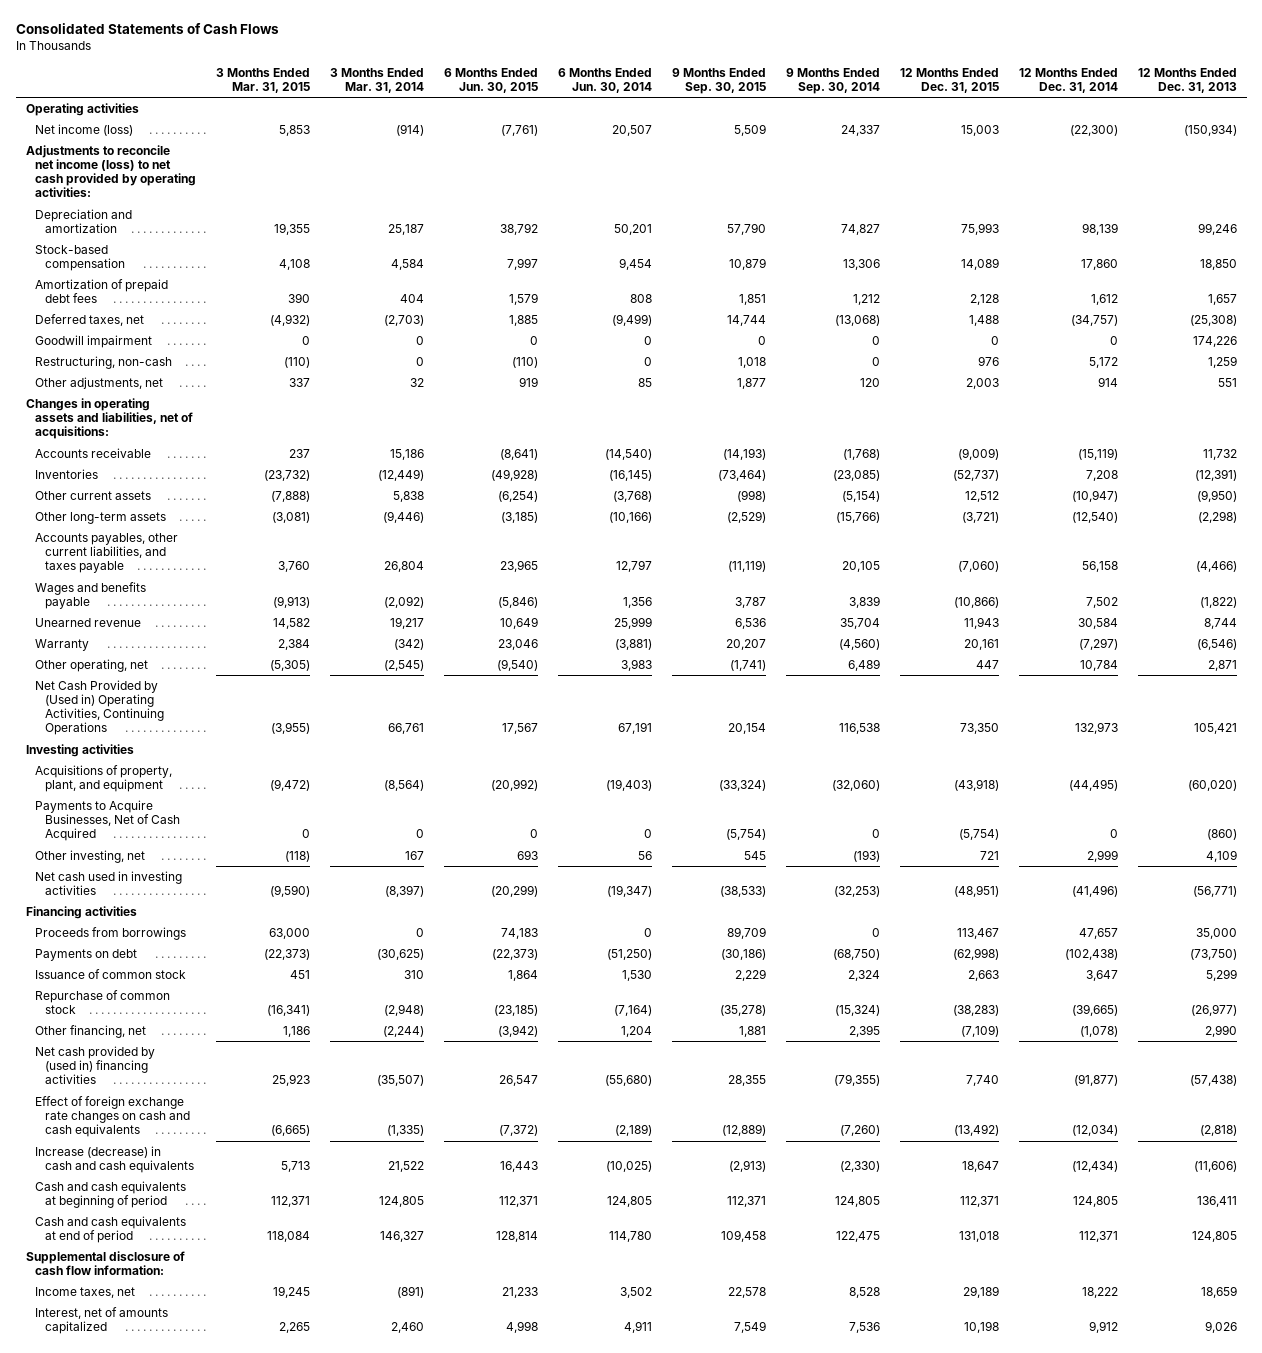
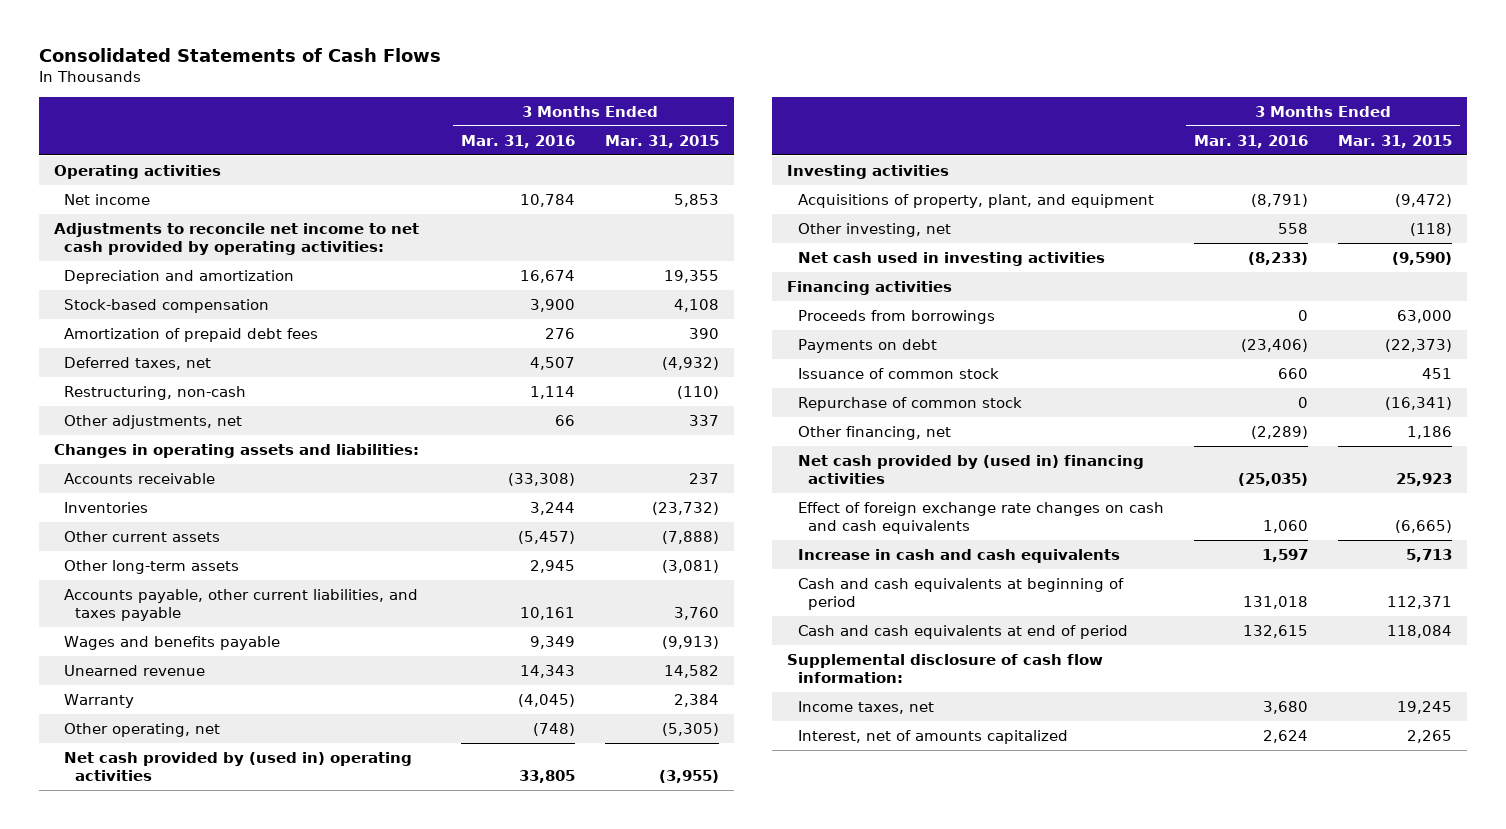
[330,68,425,94] 3 Months Ended Mar. 31, 2014 -> none
[444,68,539,94] 6 Months Ended Jun. 30, 2015 -> none
[558,68,653,94] 6 Months Ended Jun. 30, 2014 -> none
[672,68,767,95] 9 Months Ended Sep. 30, 2015 -> none
[785,68,880,95] 9 Months Ended Sep. 30, 2014 -> none
[899,68,999,94] 12 Months Ended Dec. 31, 2015 -> none
[1018,68,1118,94] 12 Months Ended Dec. 31, 2014 -> none
[1137,68,1237,94] 12 Months Ended Dec. 31, 2013 -> none
none -> [460,134,575,148] Mar. 31, 2016
[35,123,134,136] Net income (loss) -> [64,193,151,205] Net income
[25,144,197,198] Adjustments to reconcile net income (loss) to net cash provided by operating activities: -> [53,222,419,255] Adjustments to reconcile net income to net cash provided by operating activities:
[35,334,153,348] Goodwill impairment -> none
[25,397,194,440] Changes in operating assets and liabilities, net of acquisitions: -> [53,443,419,458] Changes in operating assets and liabilities:
[35,532,179,574] Accounts payables, other current liabilities, and taxes payable -> [64,588,419,621] Accounts payable, other current liabilities, and taxes payable
[35,679,165,736] Net Cash Provided by (Used in) Operating Activities, Continuing Operations -> [64,751,413,781] Net cash provided by (used in) operating activities
[35,799,181,842] Payments to Acquire Businesses, Net of Cash Acquired -> none
[35,1145,195,1174] Increase (decrease) in cash and cash equivalents -> [797,548,1120,563] Increase in cash and cash equivalents

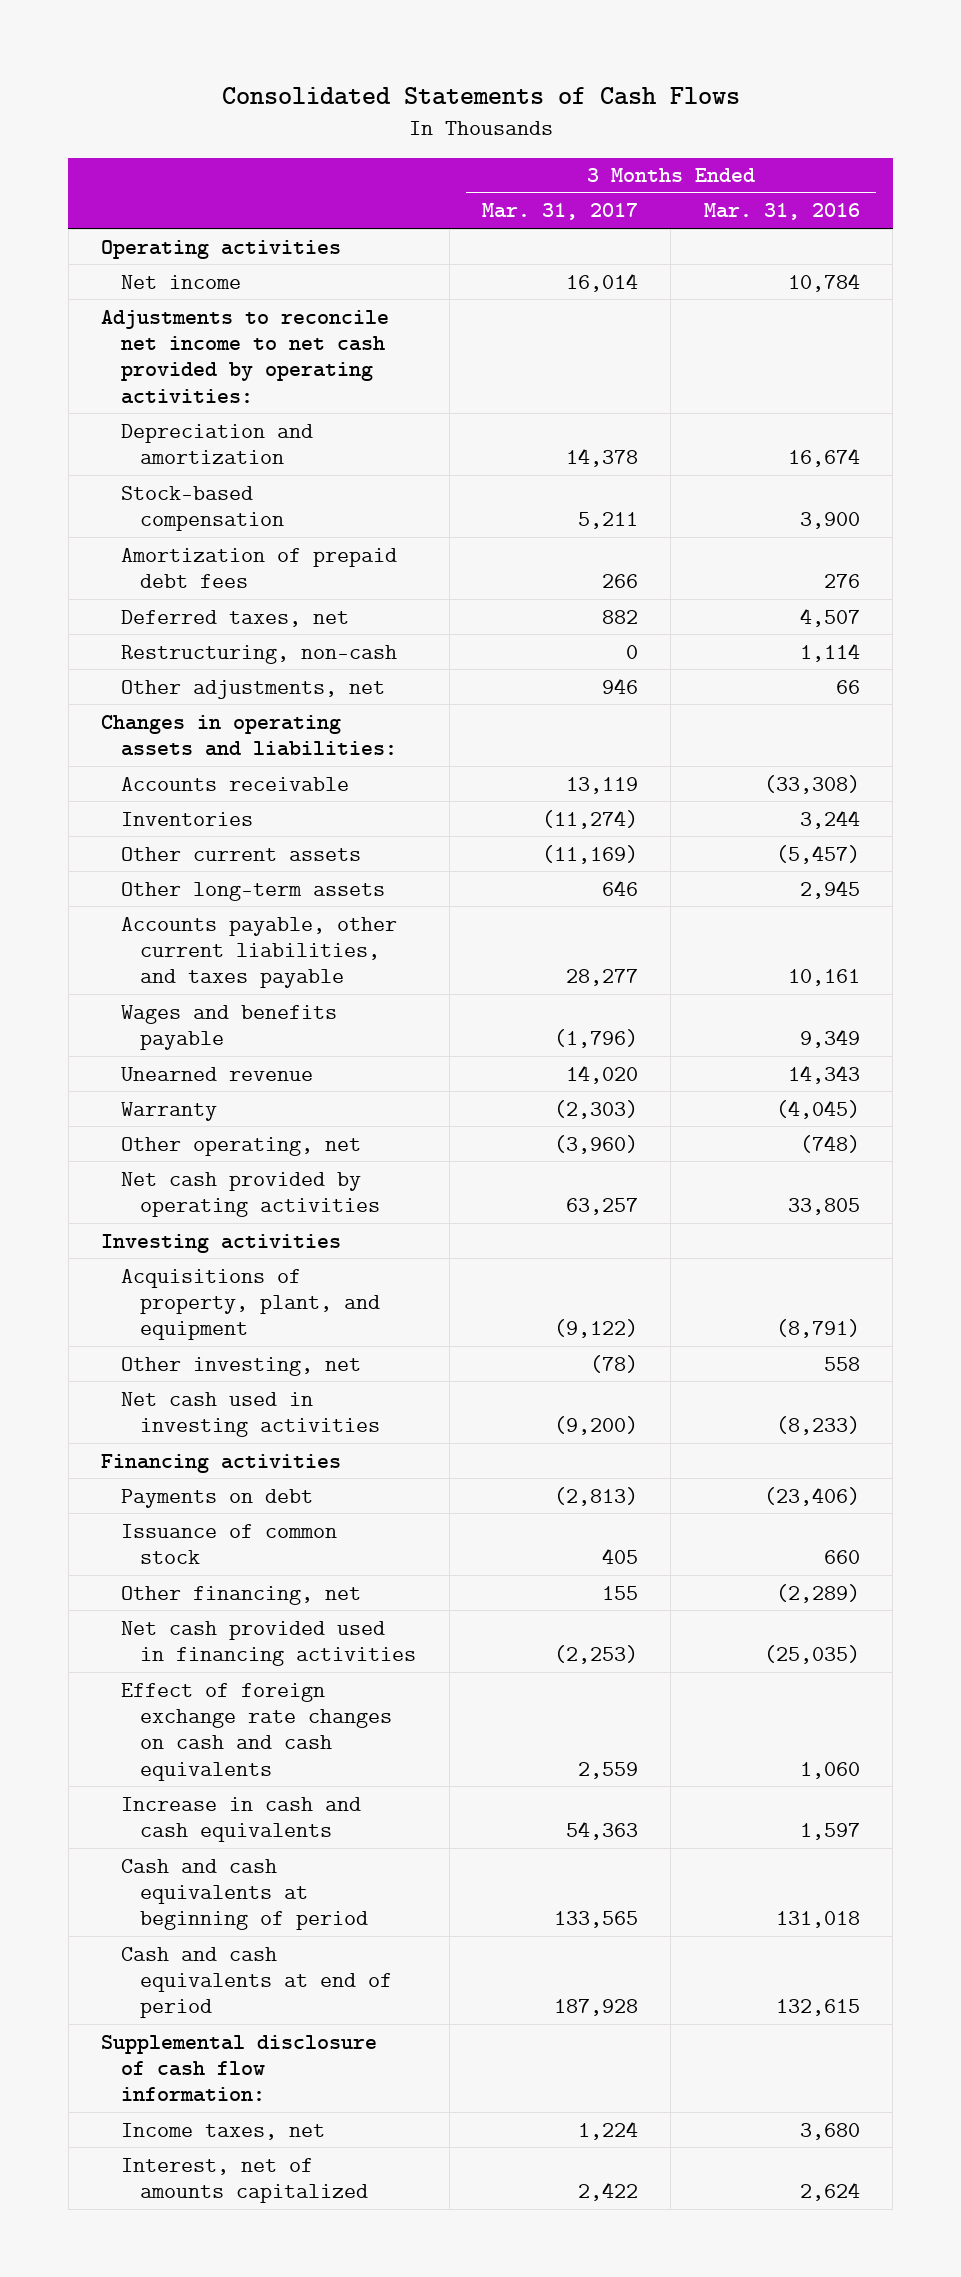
[605,134,720,148] Mar. 31, 2015 -> none
none -> [482,203,639,221] Mar. 31, 2017
[64,751,413,781] Net cash provided by (used in) operating activities -> [120,1171,381,1218] Net cash provided by operating activities
[797,309,995,324] Proceeds from borrowings -> none
[797,396,1022,411] Repurchase of common stock -> none
[797,454,1144,484] Net cash provided by (used in) financing activities -> [120,1620,417,1667] Net cash provided used in financing activities

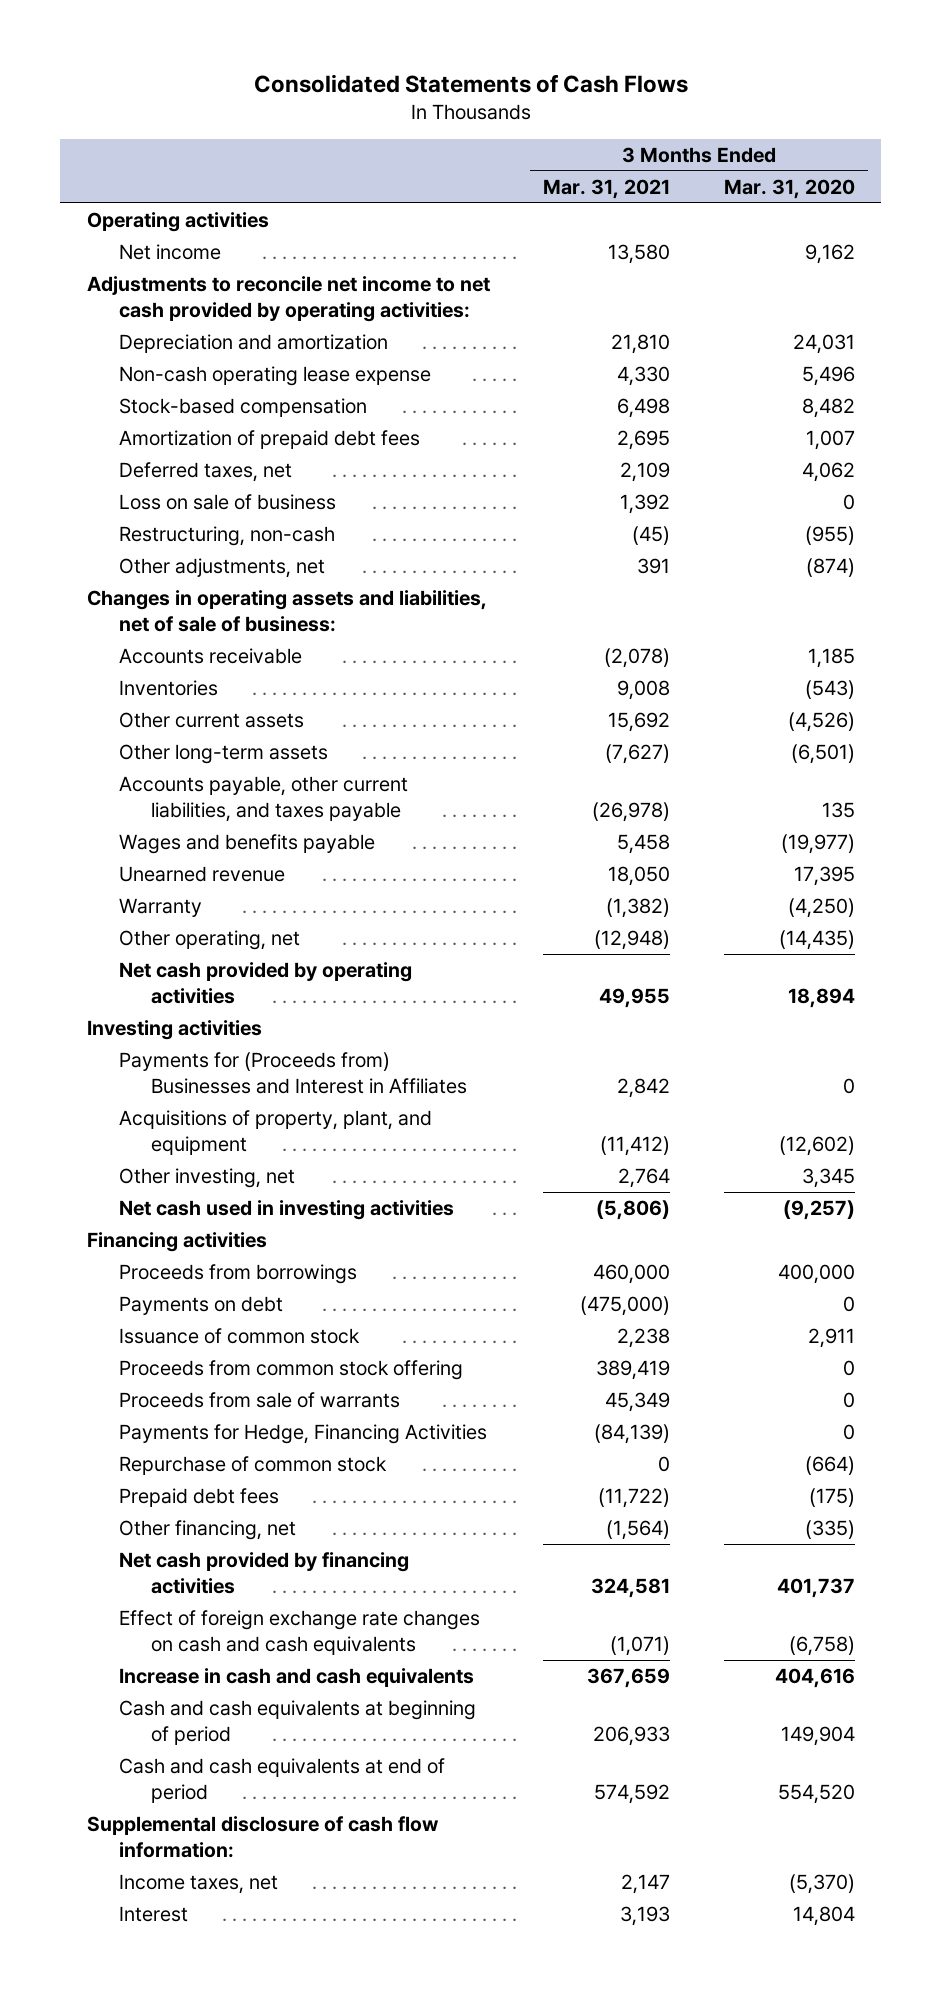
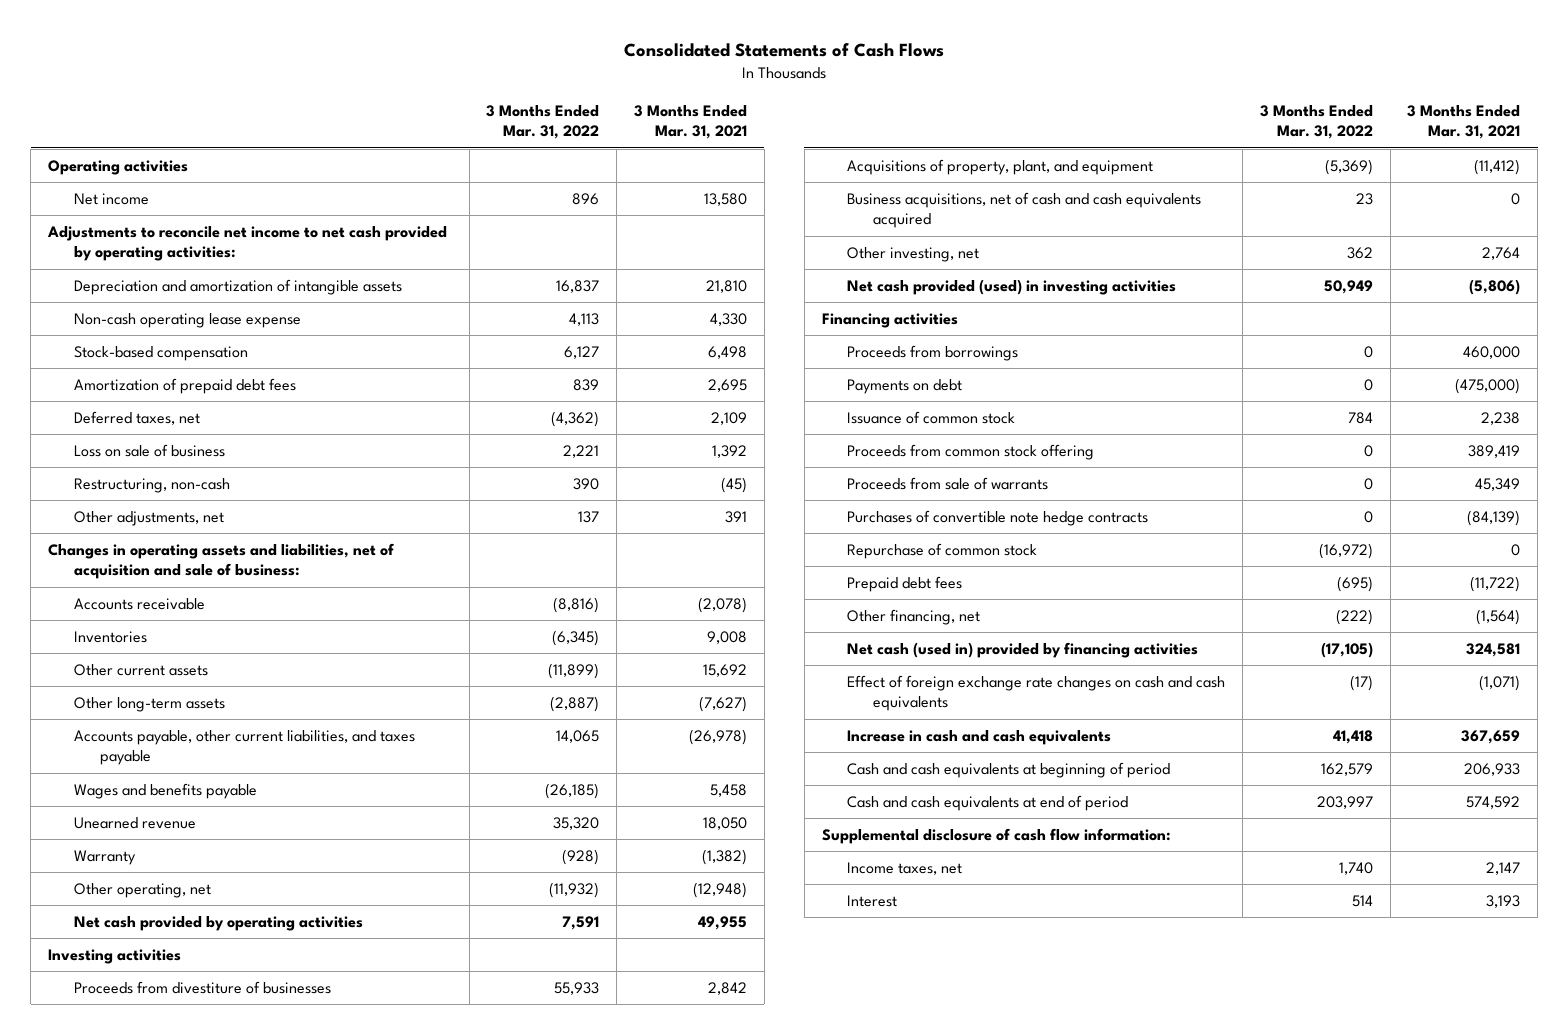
[723,178,855,199] Mar. 31, 2020 -> none
none -> [486,105,600,140] 3 Months Ended Mar. 31, 2022
[119,334,389,354] Depreciation and amortization -> [73,278,402,295] Depreciation and amortization of intangible assets
[86,590,487,633] Changes in operating assets and liabilities, net of sale of business: -> [48,542,395,580] Changes in operating assets and liabilities, net of acquisition and sale of business:
[119,1052,468,1095] Payments for (Proceeds from) Businesses and Interest in Affiliates -> [73,980,331,994] Proceeds from divestiture of businesses
none -> [847,191,1202,229] Business acquisitions, net of cash and cash equivalents acquired
[119,1200,455,1221] Net cash used in investing activities -> [847,278,1177,295] Net cash provided (used) in investing activities
[119,1424,488,1445] Payments for Hedge, Financing Activities -> [847,509,1149,526] Purchases of convertible note hedge contracts
[119,1552,410,1595] Net cash provided by financing activities -> [847,641,1199,658] Net cash (used in) provided by financing activities

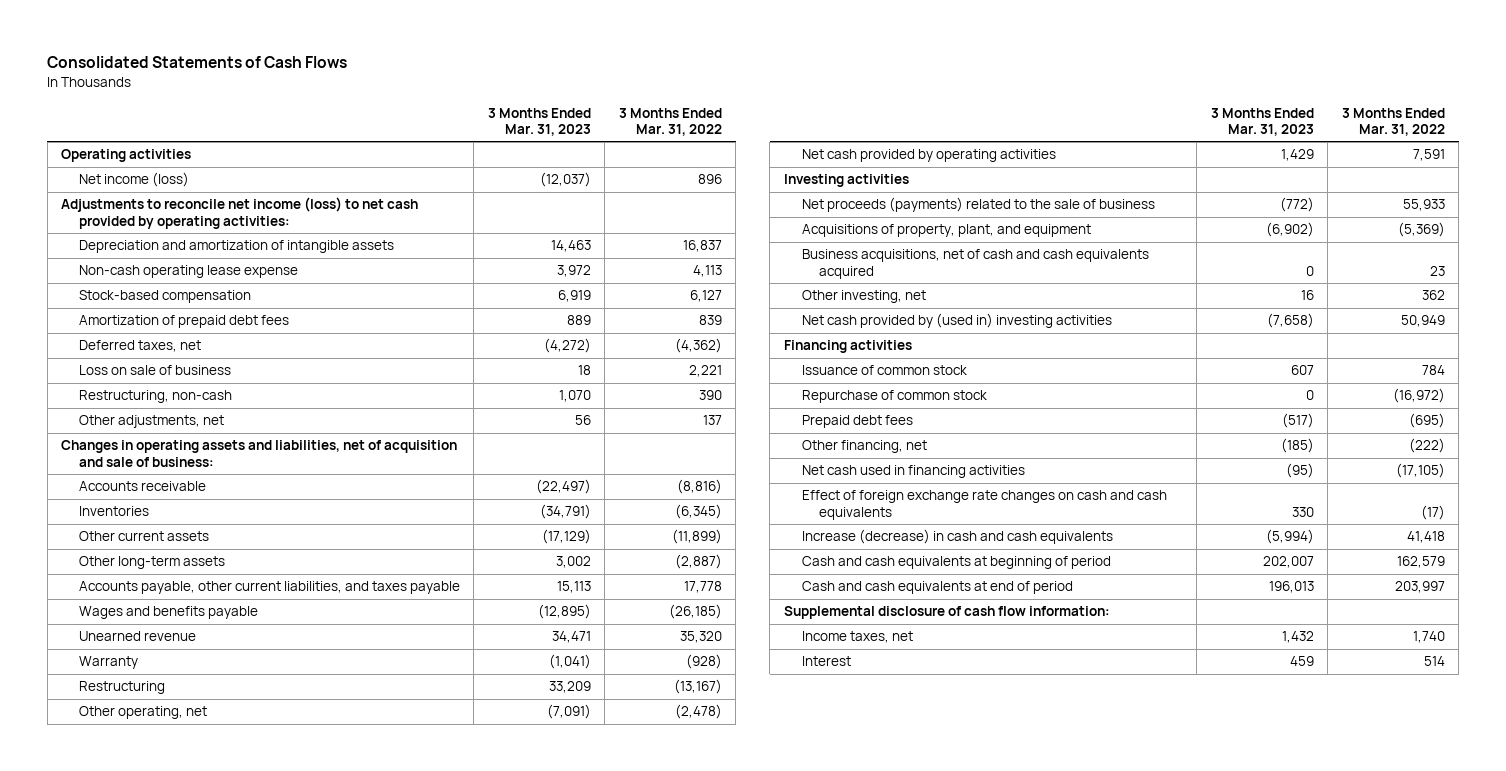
[633,105,747,140] 3 Months Ended Mar. 31, 2021 -> none
none -> [487,107,591,136] 3 Months Ended Mar. 31, 2023
[73,192,149,205] Net income -> [78,172,189,188] Net income (loss)
[47,225,448,262] Adjustments to reconcile net income to net cash provided by operating activities: -> [61,197,419,229] Adjustments to reconcile net income (loss) to net cash provided by operating activities:
[556,729,600,743] 14,065 -> [683,581,722,594] 17,778
none -> [78,681,165,695] Restructuring
[549,881,600,898] (11,932) -> [674,704,722,720] (2,478)
[73,980,331,994] Proceeds from divestiture of businesses -> [801,197,1155,213] Net proceeds (payments) related to the sale of business
[847,278,1177,295] Net cash provided (used) in investing activities -> [801,313,1112,329] Net cash provided by (used in) investing activities
[847,344,1019,361] Proceeds from borrowings -> none
[847,378,963,394] Payments on debt -> none
[847,443,1095,460] Proceeds from common stock offering -> none
[847,476,1049,490] Proceeds from sale of warrants -> none
[847,509,1149,526] Purchases of convertible note hedge contracts -> none
[847,641,1199,658] Net cash (used in) provided by financing activities -> [801,465,1025,479] Net cash used in financing activities
[847,729,1112,745] Increase in cash and cash equivalents -> [801,529,1113,545] Increase (decrease) in cash and cash equivalents

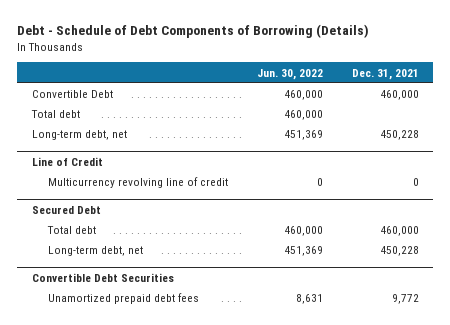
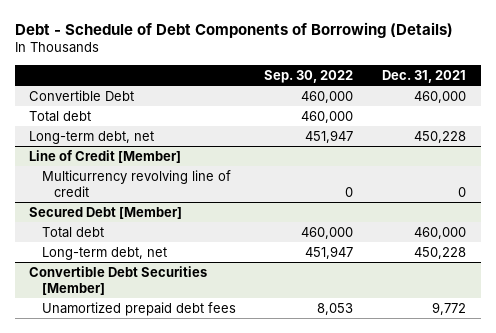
[256,68,323,80] Jun. 30, 2022 -> none
none -> [264,70,354,84] Sep. 30, 2022
[31,156,103,166] Line of Credit -> [29,149,182,163] Line of Credit [Member]
[31,205,101,214] Secured Debt -> [29,206,183,219] Secured Debt [Member]
[31,272,174,282] Convertible Debt Securities -> [29,265,208,295] Convertible Debt Securities [Member]

